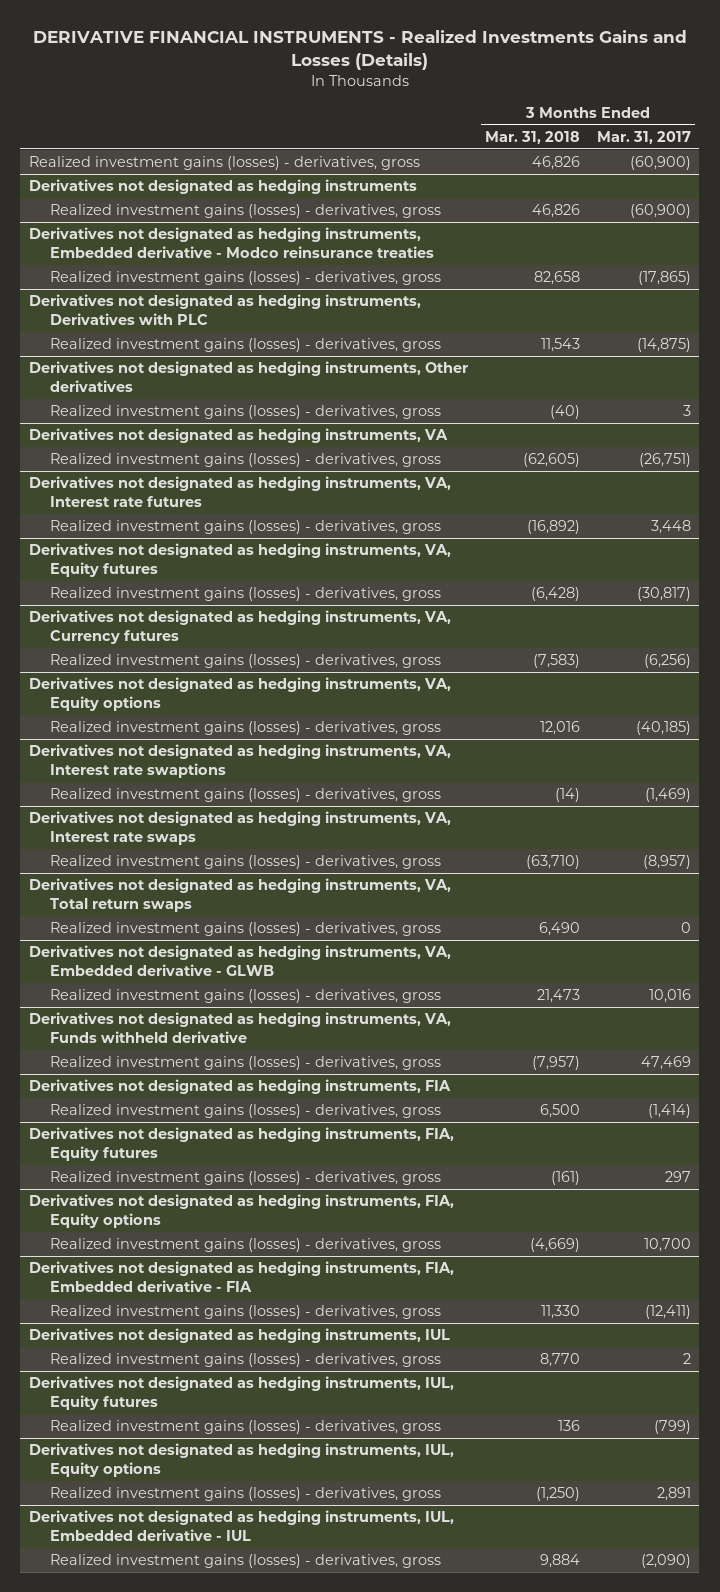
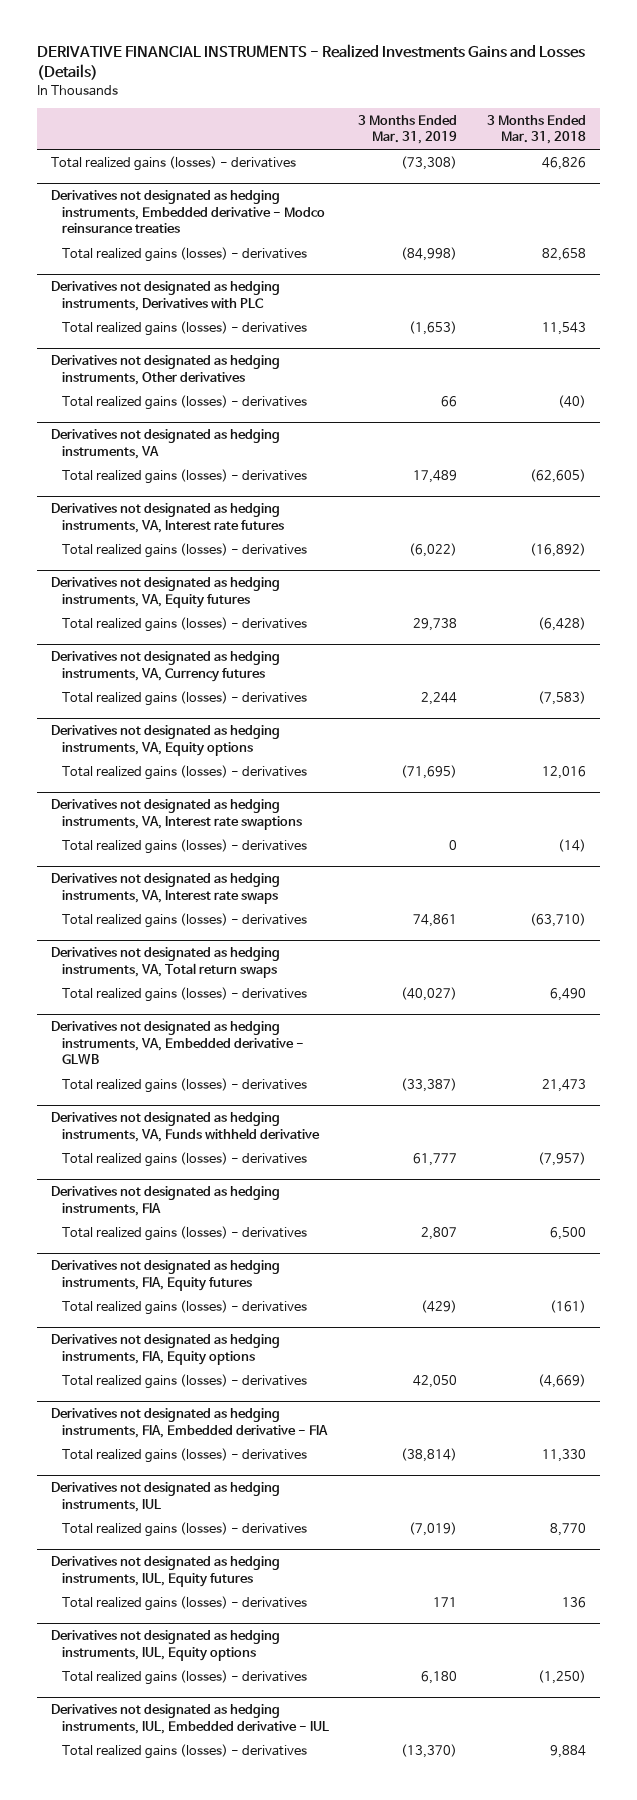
[596,131,691,145] Mar. 31, 2017 -> none
none -> [358,114,458,145] 3 Months Ended Mar. 31, 2019
[28,179,417,195] Derivatives not designated as hedging instruments -> none
[49,204,441,219] Realized investment gains (losses) - derivatives, gross -> none
[28,156,420,171] Realized investment gains (losses) - derivatives, gross -> [51,156,297,172] Total realized gains (losses) - derivatives
[49,271,441,286] Realized investment gains (losses) - derivatives, gross -> [62,247,308,263] Total realized gains (losses) - derivatives
[49,338,441,353] Realized investment gains (losses) - derivatives, gross -> [62,321,308,337] Total realized gains (losses) - derivatives
[49,405,441,420] Realized investment gains (losses) - derivatives, gross -> [62,395,308,411] Total realized gains (losses) - derivatives
[49,453,441,468] Realized investment gains (losses) - derivatives, gross -> [62,469,308,485] Total realized gains (losses) - derivatives
[49,520,441,535] Realized investment gains (losses) - derivatives, gross -> [62,543,308,559] Total realized gains (losses) - derivatives
[49,587,441,602] Realized investment gains (losses) - derivatives, gross -> [62,617,308,633] Total realized gains (losses) - derivatives
[49,654,441,669] Realized investment gains (losses) - derivatives, gross -> [62,691,308,707] Total realized gains (losses) - derivatives
[49,721,441,736] Realized investment gains (losses) - derivatives, gross -> [62,765,308,781] Total realized gains (losses) - derivatives
[49,788,441,803] Realized investment gains (losses) - derivatives, gross -> [62,839,308,855] Total realized gains (losses) - derivatives
[49,855,441,870] Realized investment gains (losses) - derivatives, gross -> [62,913,308,929] Total realized gains (losses) - derivatives
[49,922,441,937] Realized investment gains (losses) - derivatives, gross -> [62,987,308,1003] Total realized gains (losses) - derivatives
[49,989,441,1004] Realized investment gains (losses) - derivatives, gross -> [62,1078,308,1094] Total realized gains (losses) - derivatives
[49,1056,441,1071] Realized investment gains (losses) - derivatives, gross -> [62,1152,308,1168] Total realized gains (losses) - derivatives
[49,1104,441,1119] Realized investment gains (losses) - derivatives, gross -> [62,1226,308,1242] Total realized gains (losses) - derivatives
[49,1171,441,1186] Realized investment gains (losses) - derivatives, gross -> [62,1300,308,1316] Total realized gains (losses) - derivatives
[49,1238,441,1253] Realized investment gains (losses) - derivatives, gross -> [62,1374,308,1390] Total realized gains (losses) - derivatives
[49,1305,441,1320] Realized investment gains (losses) - derivatives, gross -> [62,1448,308,1464] Total realized gains (losses) - derivatives
[49,1353,441,1368] Realized investment gains (losses) - derivatives, gross -> [62,1522,308,1538] Total realized gains (losses) - derivatives
[49,1420,441,1435] Realized investment gains (losses) - derivatives, gross -> [62,1596,308,1612] Total realized gains (losses) - derivatives
[49,1487,441,1502] Realized investment gains (losses) - derivatives, gross -> [62,1670,308,1686] Total realized gains (losses) - derivatives
[49,1554,441,1569] Realized investment gains (losses) - derivatives, gross -> [62,1744,308,1760] Total realized gains (losses) - derivatives

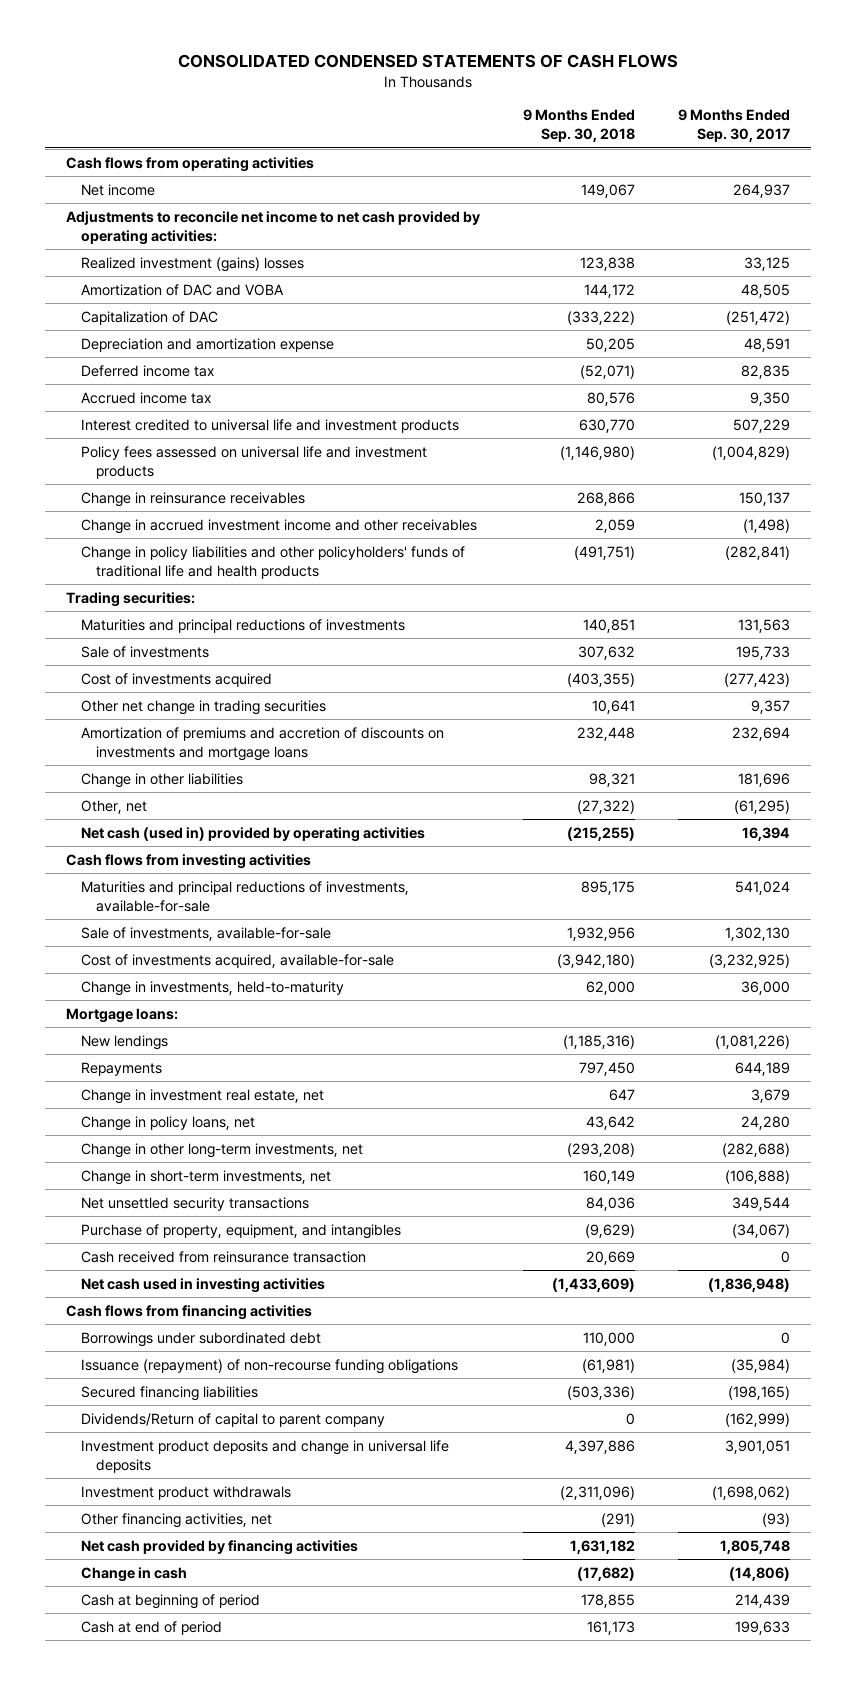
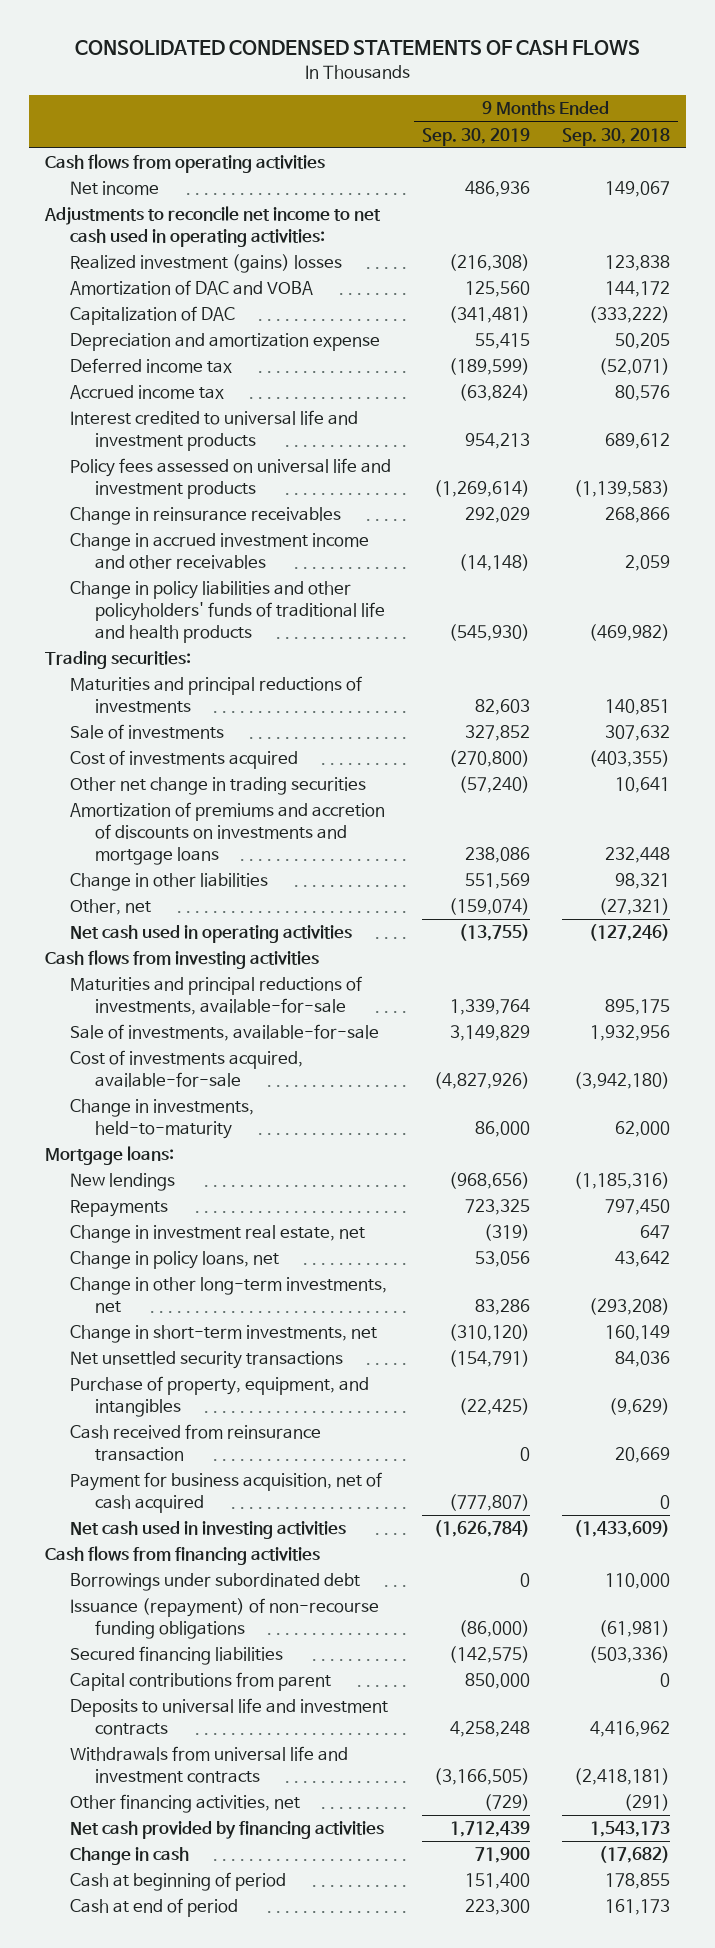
[677,109,790,143] 9 Months Ended Sep. 30, 2017 -> none
none -> [422,127,531,146] Sep. 30, 2019
[66,210,481,245] Adjustments to reconcile net income to net cash provided by operating activities: -> [43,206,381,248] Adjustments to reconcile net income to net cash used in operating activities:
[578,418,635,433] 630,770 -> [604,433,670,450] 689,612
[559,445,635,460] (1,146,980) -> [573,480,670,498] (1,139,583)
[573,545,635,560] (491,751) -> [588,624,670,642] (469,982)
[576,799,635,814] (27,322) -> [598,898,670,916] (27,321)
[81,826,426,842] Net cash (used in) provided by operating activities -> [69,925,352,944] Net cash used in operating activities
[566,826,635,841] (215,255) -> [588,924,670,942] (127,246)
none -> [69,1472,382,1514] Payment for business acquisition, net of cash acquired
[81,1412,386,1427] Dividends/Return of capital to parent company -> none
none -> [69,1672,331,1692] Capital contributions from parent
[81,1439,450,1473] Investment product deposits and change in universal life deposits -> [69,1698,388,1736] Deposits to universal life and investment contracts
[564,1439,635,1454] 4,397,886 -> [589,1721,670,1738] 4,416,962
[81,1485,292,1500] Investment product withdrawals -> [69,1746,348,1784] Withdrawals from universal life and investment contracts
[559,1485,635,1500] (2,311,096) -> [573,1768,670,1786] (2,418,181)
[569,1539,635,1554] 1,631,182 -> [589,1821,670,1838] 1,543,173

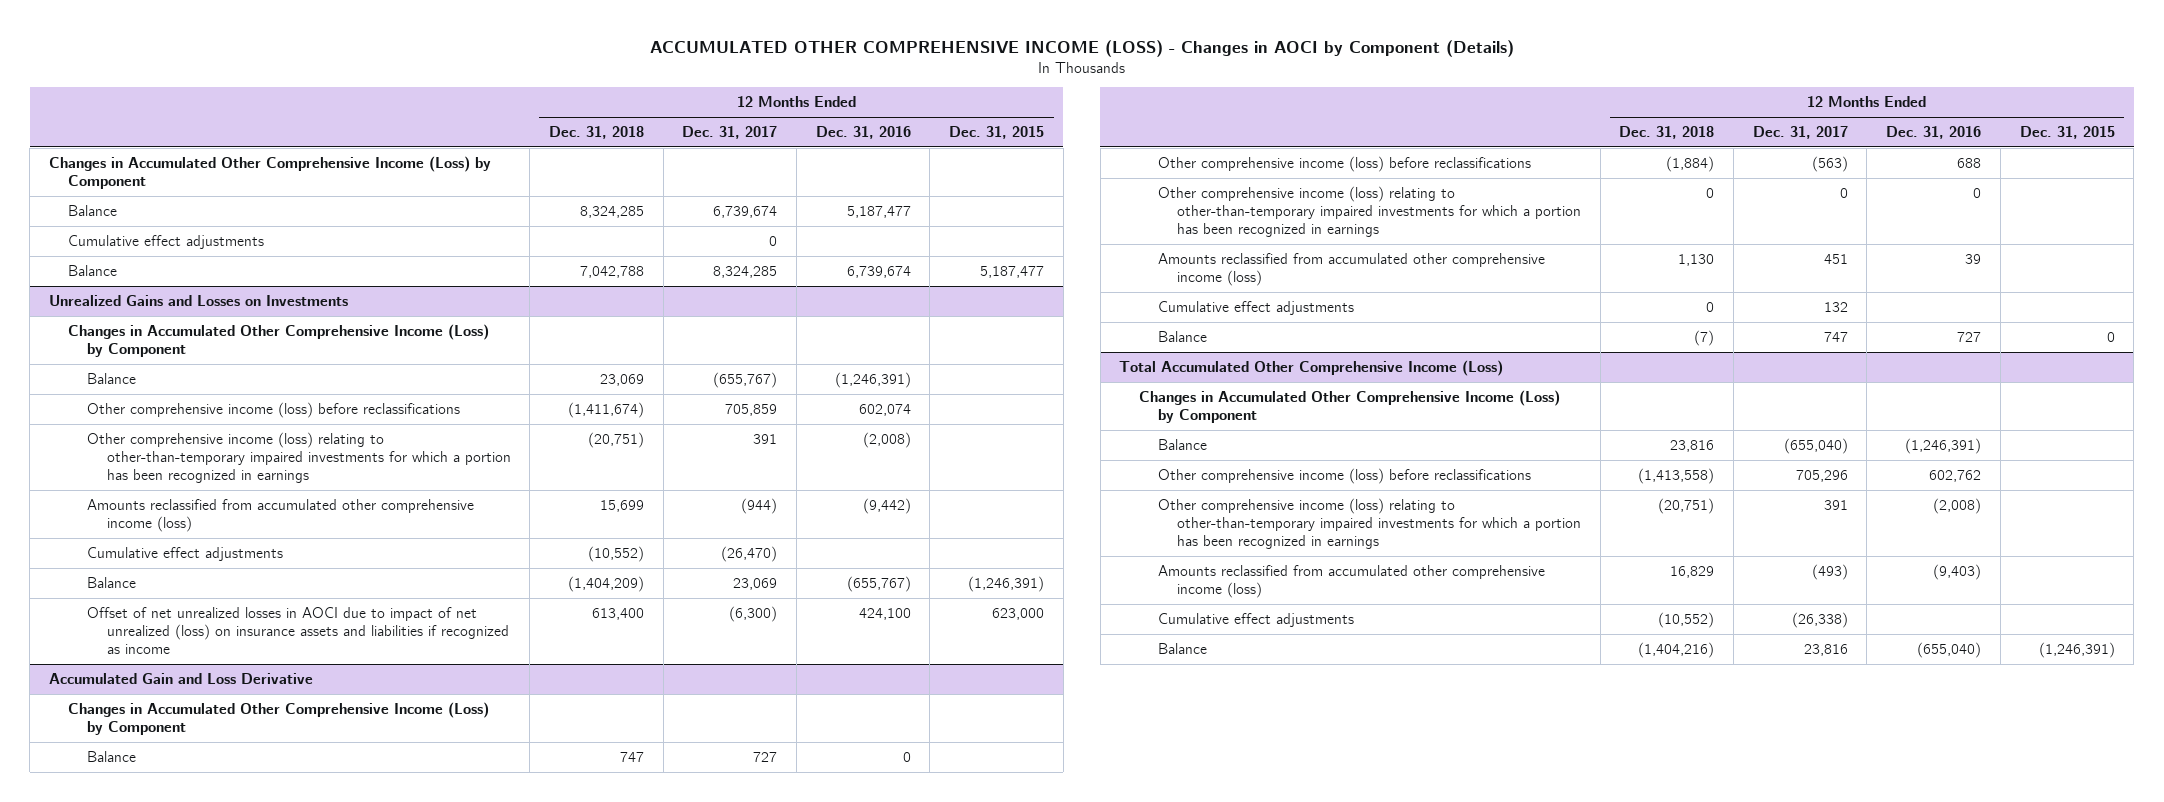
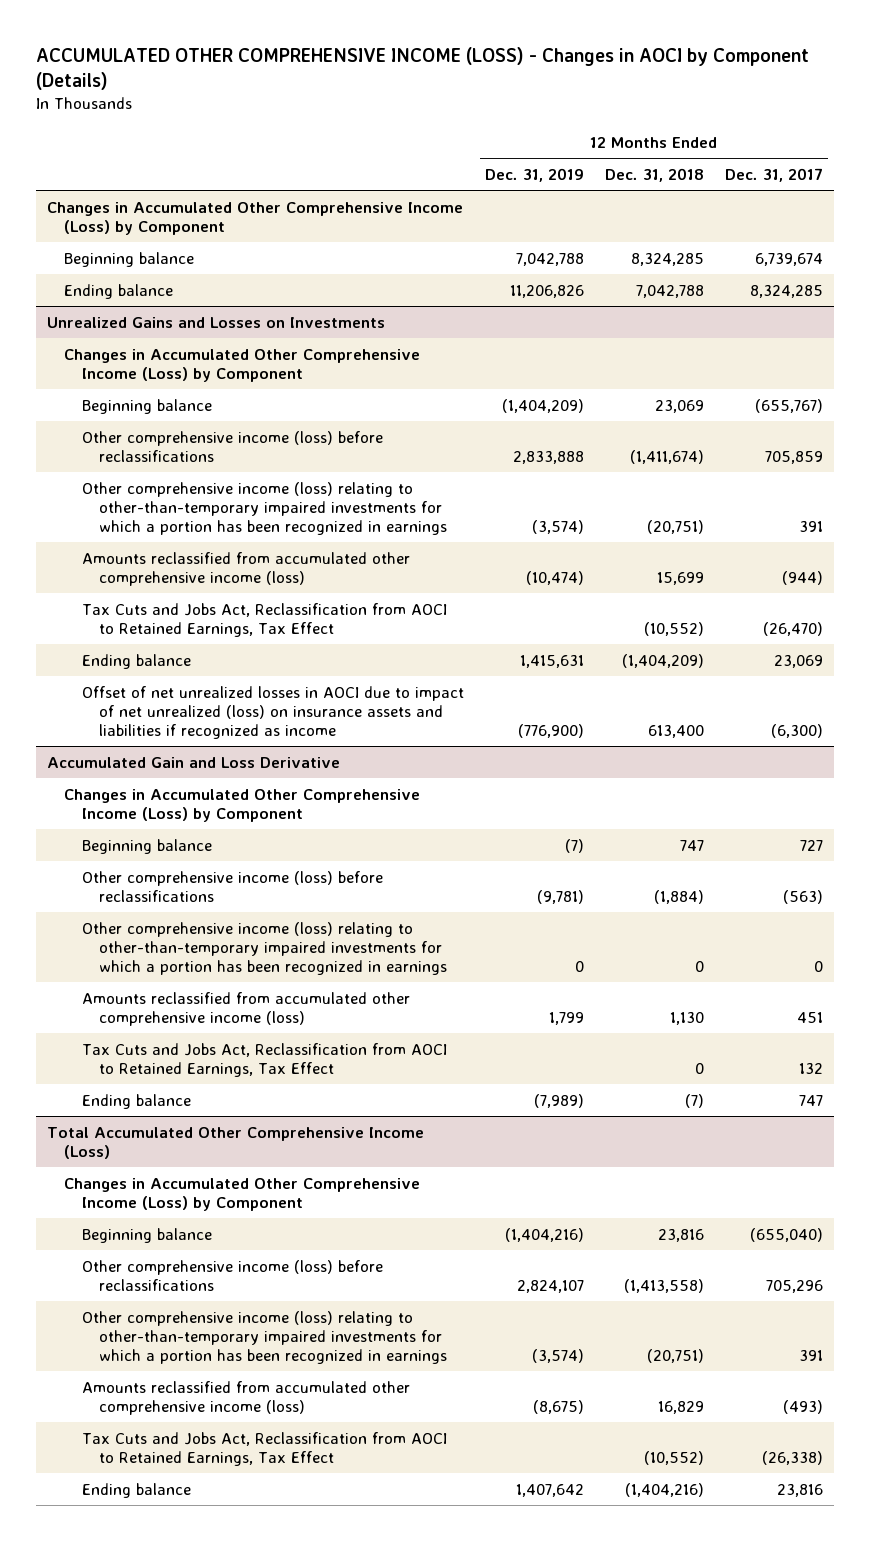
[815,125,911,139] Dec. 31, 2016 -> none
[949,125,1045,139] Dec. 31, 2015 -> none
none -> [484,167,584,182] Dec. 31, 2019
[68,234,265,249] Cumulative effect adjustments -> none
[68,204,118,216] Balance -> [64,251,195,267] Beginning balance
[68,264,118,276] Balance -> [64,283,174,299] Ending balance
[87,372,137,384] Balance -> [81,398,212,414] Beginning balance
[87,546,284,561] Cumulative effect adjustments -> [81,602,447,637] Tax Cuts and Jobs Act, Reclassification from AOCI to Retained Earnings, Tax Effect
[87,576,137,588] Balance -> [81,653,191,669] Ending balance
[87,750,137,762] Balance -> [81,838,212,854] Beginning balance
[1157,300,1354,315] Cumulative effect adjustments -> [81,1042,447,1077] Tax Cuts and Jobs Act, Reclassification from AOCI to Retained Earnings, Tax Effect
[1157,330,1207,342] Balance -> [81,1093,191,1109] Ending balance
[1157,438,1207,450] Balance -> [81,1227,212,1243] Beginning balance
[1157,612,1354,627] Cumulative effect adjustments -> [81,1431,447,1466] Tax Cuts and Jobs Act, Reclassification from AOCI to Retained Earnings, Tax Effect
[1157,642,1207,654] Balance -> [81,1482,191,1498] Ending balance

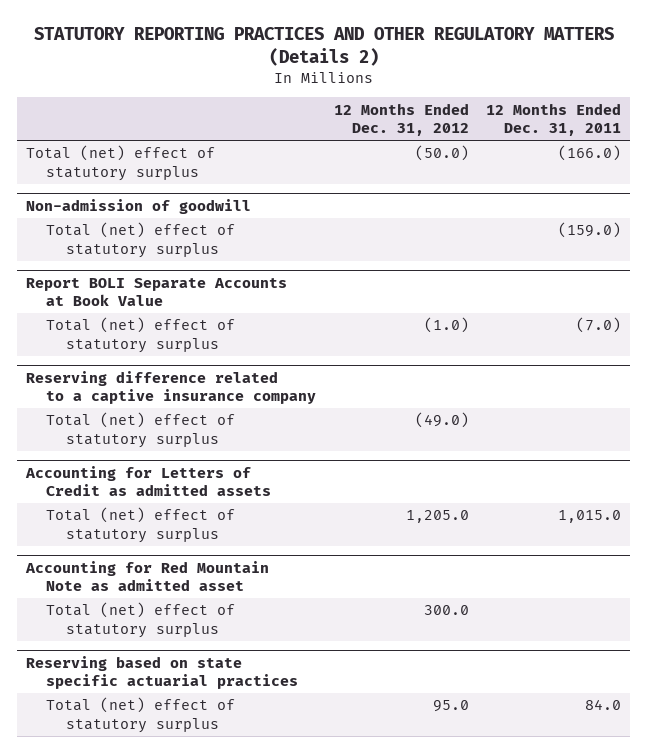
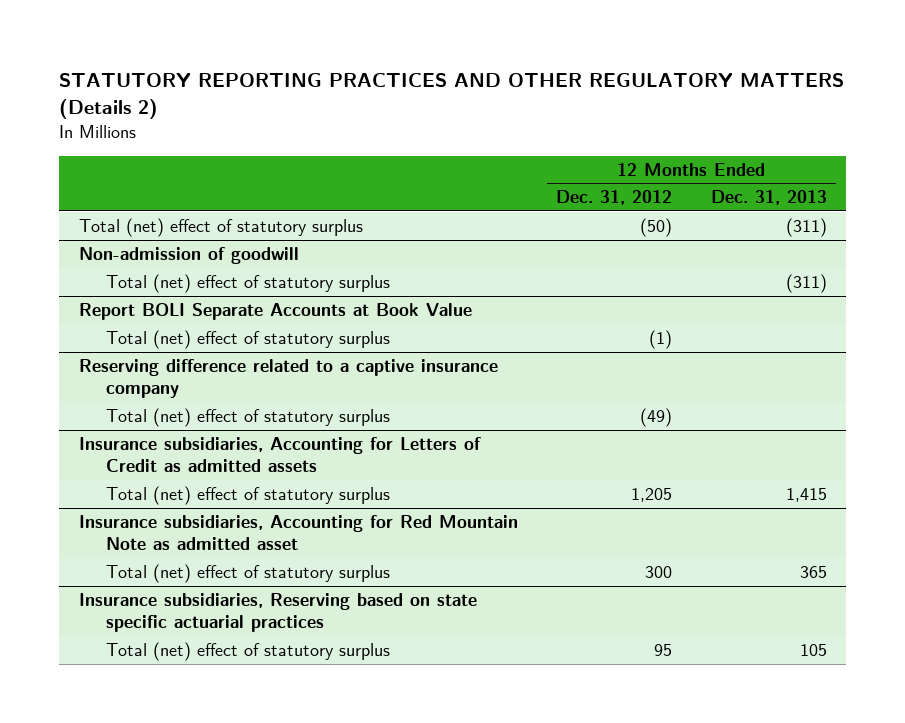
[486,102,622,137] 12 Months Ended Dec. 31, 2011 -> none
none -> [710,190,827,206] Dec. 31, 2013
[414,145,469,162] (50.0) -> [640,218,673,238] (50)
[423,317,469,334] (1.0) -> [649,330,673,350] (1)
[414,412,469,429] (49.0) -> [640,408,673,428] (49)
[24,465,271,497] Accounting for Letters of Credit as admitted assets -> [78,437,481,473] Insurance subsidiaries, Accounting for Letters of Credit as admitted assets
[405,510,469,524] 1,205.0 -> [631,488,673,503] 1,205
[24,560,269,592] Accounting for Red Mountain Note as admitted asset -> [78,515,518,551] Insurance subsidiaries, Accounting for Red Mountain Note as admitted asset
[423,605,469,616] 300.0 -> [645,566,673,579] 300
[25,655,298,690] Reserving based on state specific actuarial practices -> [78,593,477,633] Insurance subsidiaries, Reserving based on state specific actuarial practices
[432,700,469,713] 95.0 -> [654,644,673,657] 95

